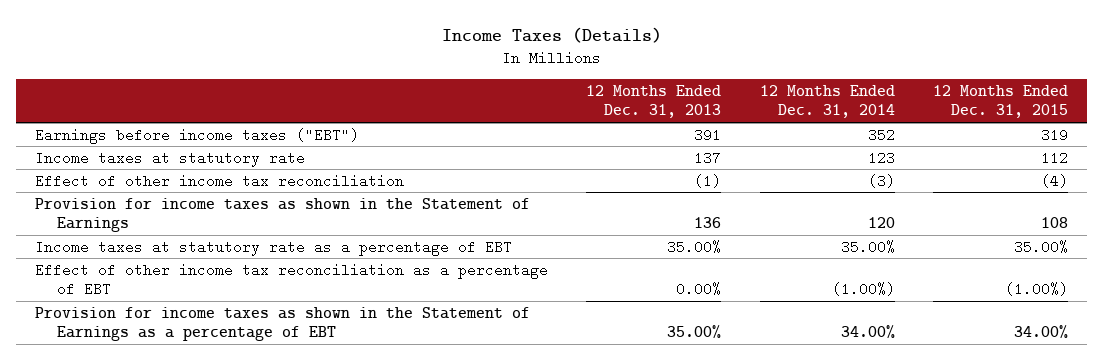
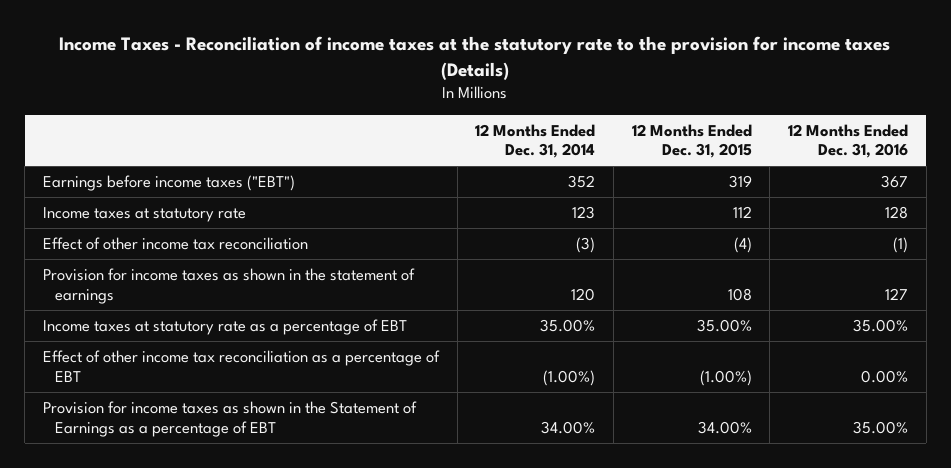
[441,27,662,44] Income Taxes (Details) -> [59,36,891,80] Income Taxes - Reconciliation of income taxes at the statutory rate to the provision for income taxes (Details)
[586,85,722,119] 12 Months Ended Dec. 31, 2013 -> none
none -> [787,123,908,159] 12 Months Ended Dec. 31, 2016
[35,197,531,232] Provision for income taxes as shown in the Statement of Earnings -> [42,267,415,304] Provision for income taxes as shown in the statement of earnings

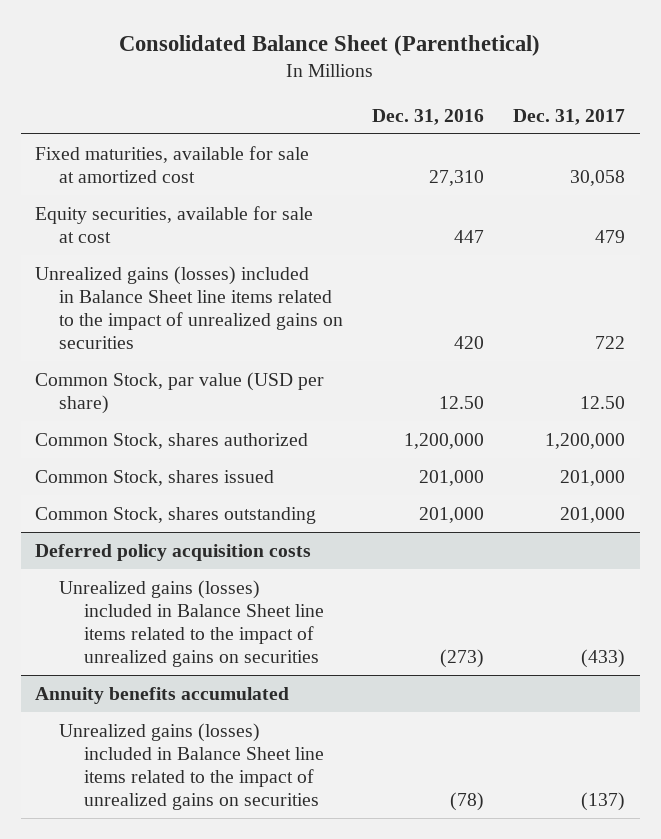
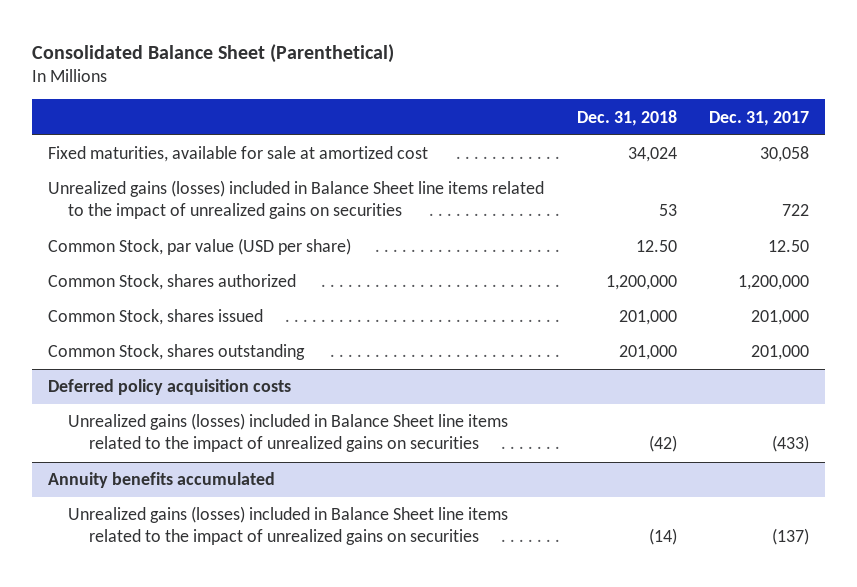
[372,108,485,125] Dec. 31, 2016 -> none
none -> [576,109,677,126] Dec. 31, 2018
[35,205,314,243] Equity securities, available for sale at cost -> none

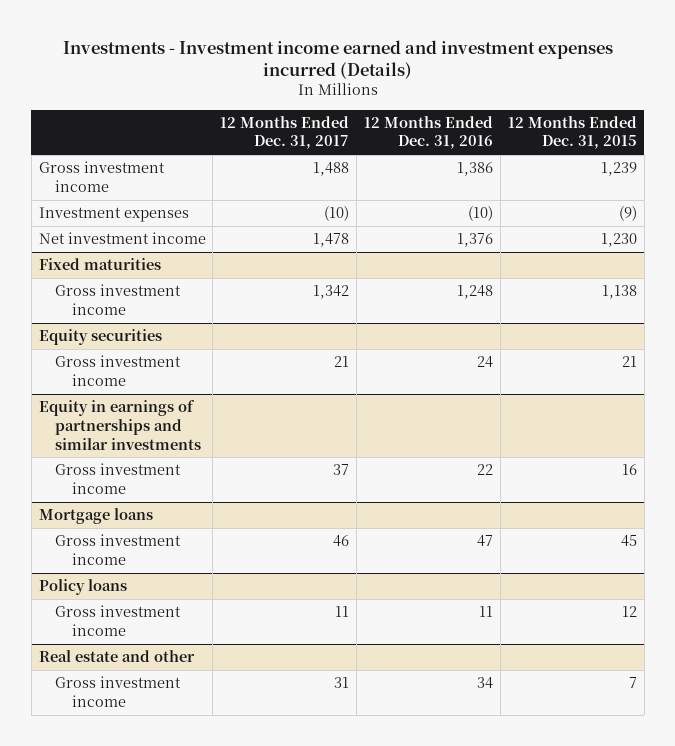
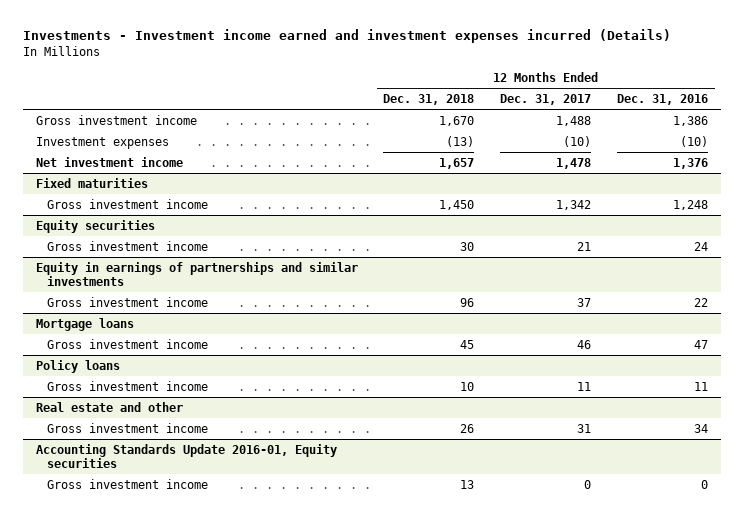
[507,115,637,150] 12 Months Ended Dec. 31, 2015 -> none
none -> [383,93,475,105] Dec. 31, 2018
none -> [35,443,337,468] Accounting Standards Update 2016-01, Equity securities
none -> [47,478,209,489] Gross investment income

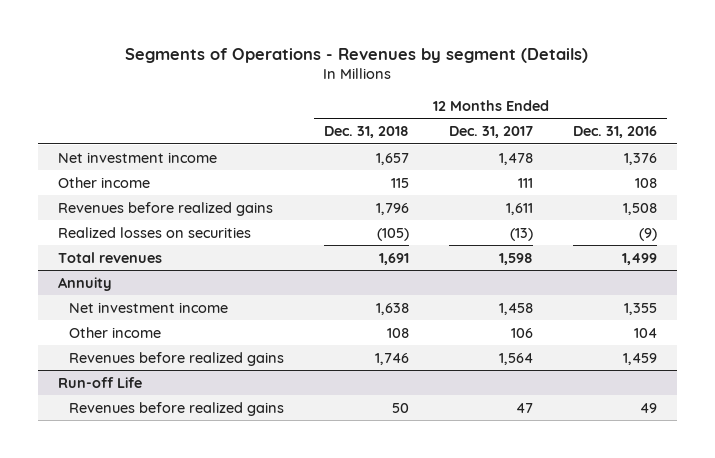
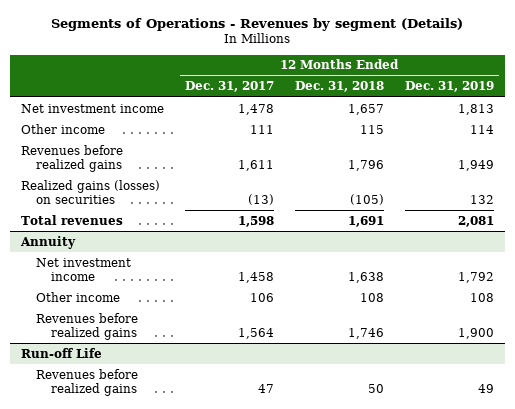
[573,126,658,139] Dec. 31, 2016 -> none
none -> [405,81,495,93] Dec. 31, 2019
[57,226,251,238] Realized losses on securities -> [20,179,160,204] Realized gains (losses) on securities

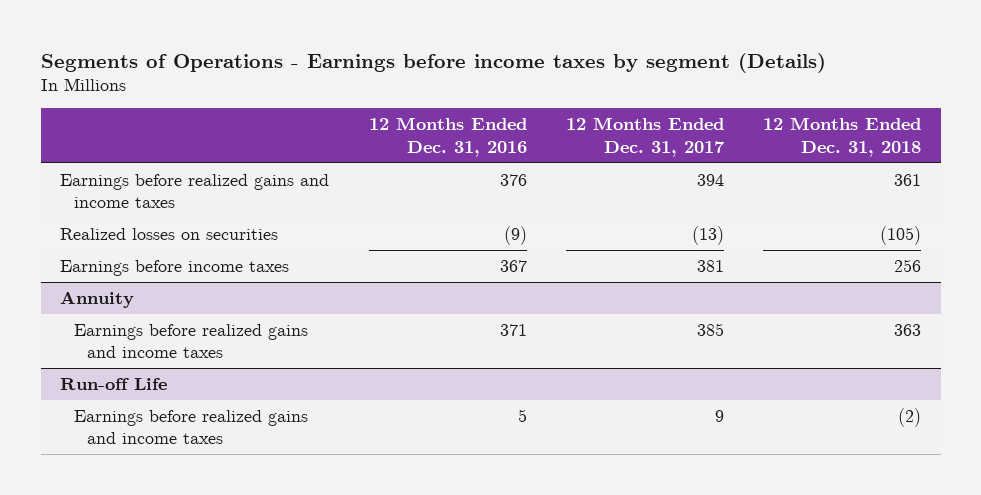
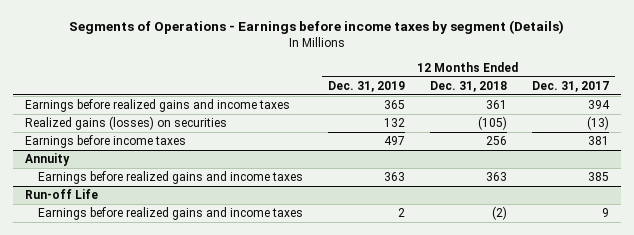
[368,117,527,157] 12 Months Ended Dec. 31, 2016 -> none
none -> [327,80,405,92] Dec. 31, 2019
[60,227,279,240] Realized losses on securities -> [25,116,228,131] Realized gains (losses) on securities

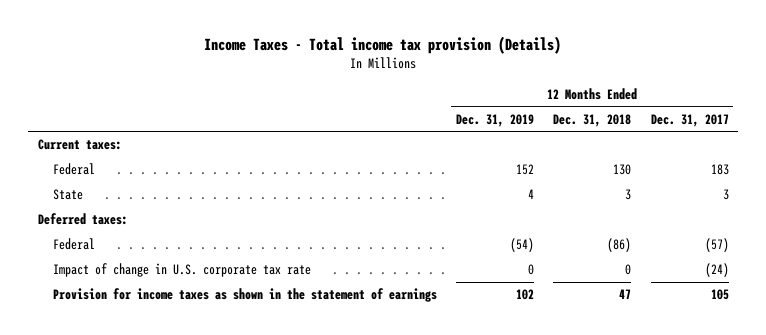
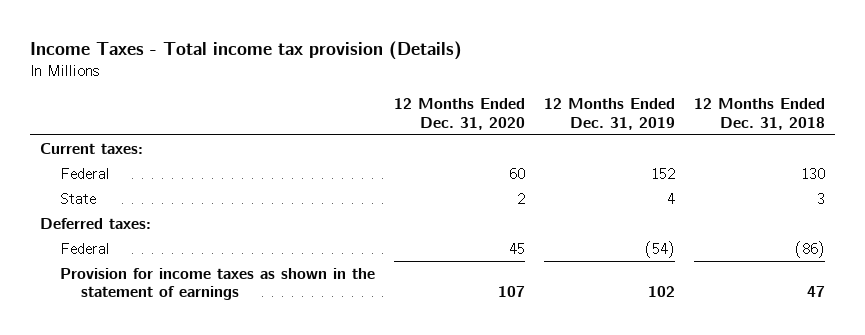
[650,113,729,127] Dec. 31, 2017 -> none
none -> [394,98,526,130] 12 Months Ended Dec. 31, 2020
[52,263,311,278] Impact of change in U.S. corporate tax rate -> none

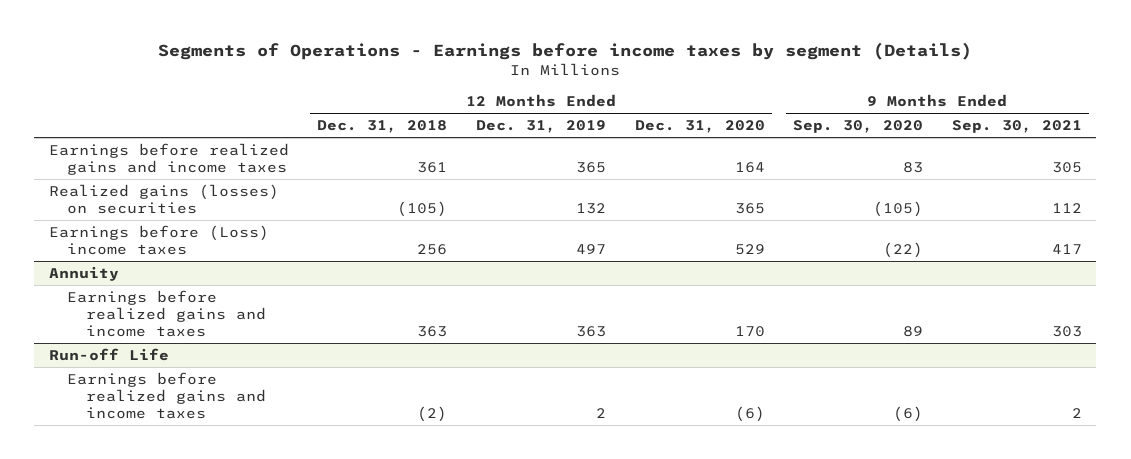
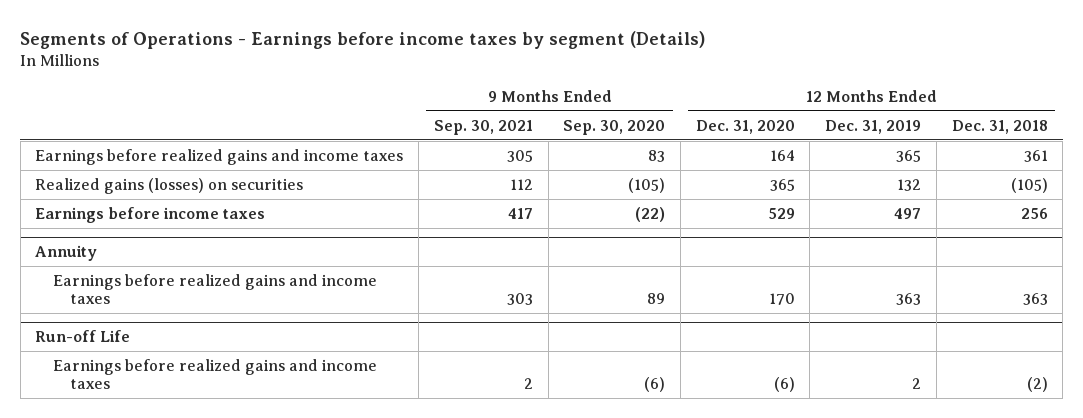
[48,224,269,255] Earnings before (Loss) income taxes -> [35,206,266,223] Earnings before income taxes

